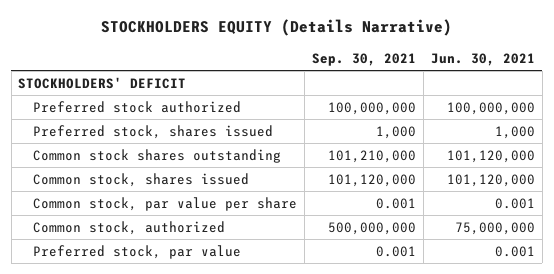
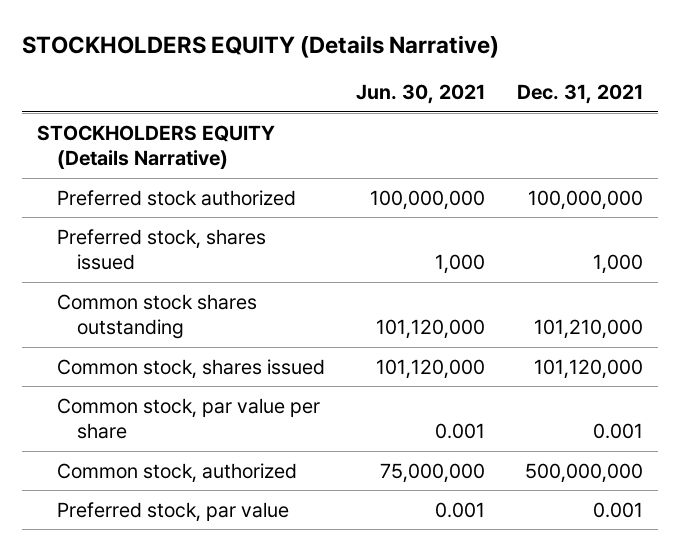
[312,52,417,66] Sep. 30, 2021 -> none
none -> [516,84,643,105] Dec. 31, 2021
[18,76,187,89] STOCKHOLDERS' DEFICIT -> [37,124,276,170] STOCKHOLDERS EQUITY (Details Narrative)

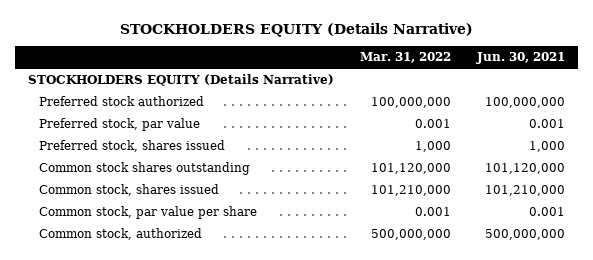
[516,84,643,105] Dec. 31, 2021 -> none
none -> [360,52,452,64] Mar. 31, 2022
[57,501,290,522] Preferred stock, par value -> [39,118,201,132] Preferred stock, par value
[376,358,486,379] 101,120,000 -> [485,185,566,197] 101,210,000
[380,462,486,483] 75,000,000 -> [485,229,566,241] 500,000,000

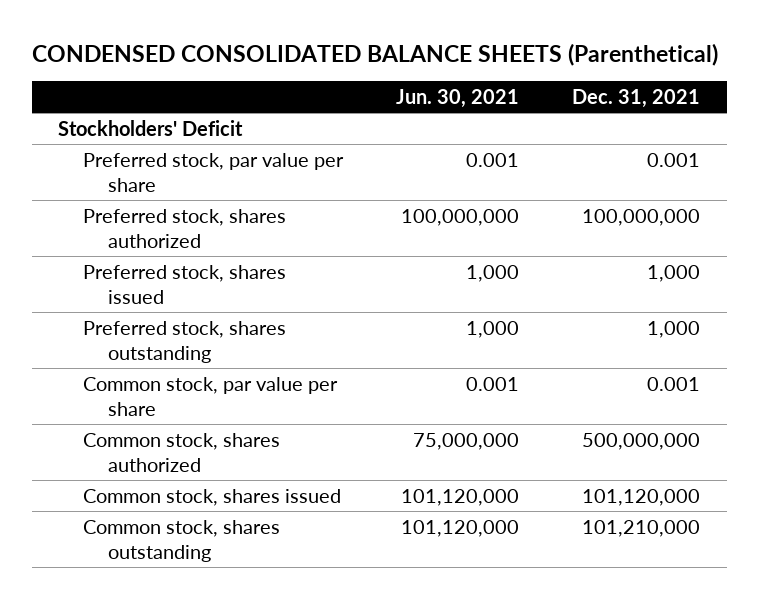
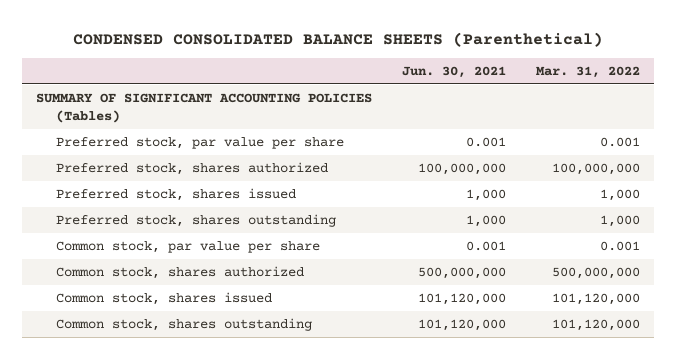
[572,88,701,108] Dec. 31, 2021 -> none
none -> [535,65,640,78] Mar. 31, 2022
[58,119,244,136] Stockholders' Deficit -> none
none -> [36,93,373,124] SUMMARY OF SIGNIFICANT ACCOUNTING POLICIES (Tables)
[413,432,520,450] 75,000,000 -> [418,267,507,280] 500,000,000

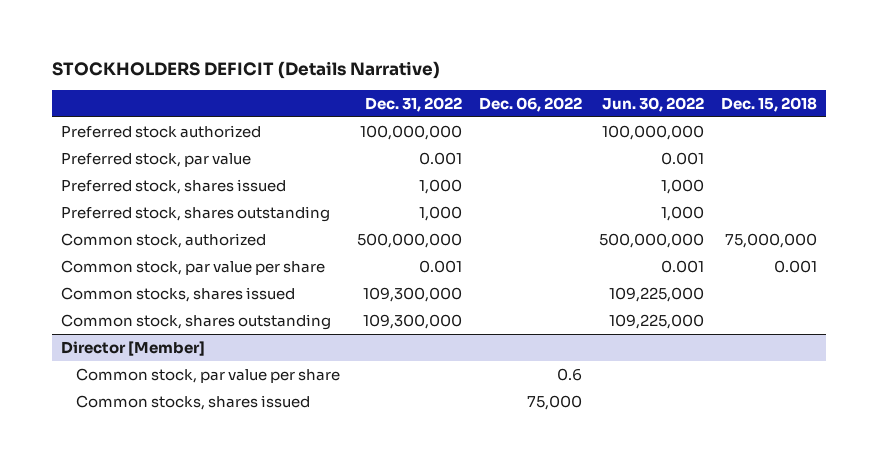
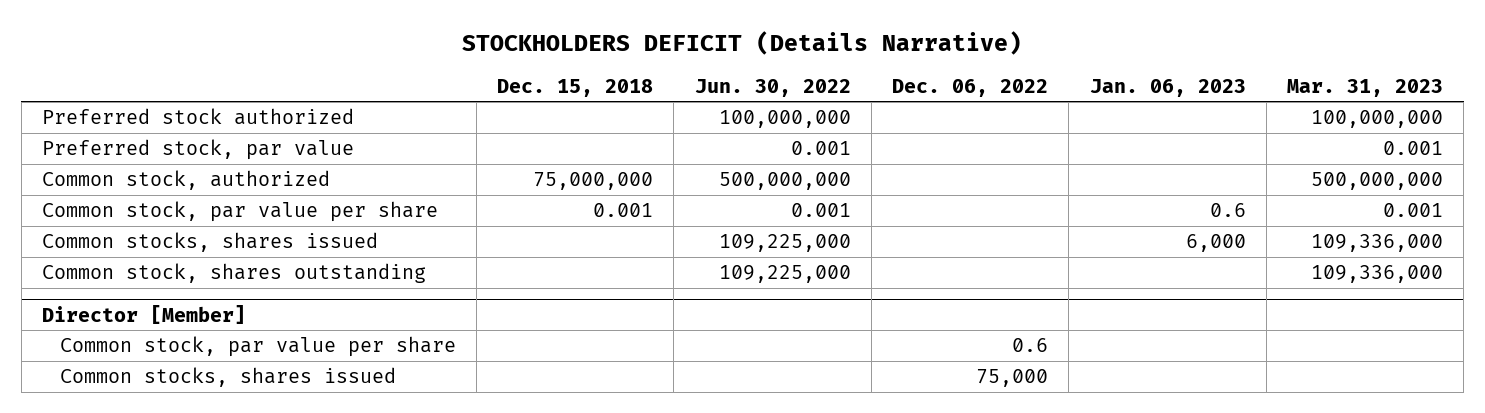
[364,96,462,112] Dec. 31, 2022 -> none
none -> [1089,78,1246,97] Jan. 06, 2023
none -> [1286,78,1443,97] Mar. 31, 2023
[60,178,286,194] Preferred stock, shares issued -> none
[60,205,330,222] Preferred stock, shares outstanding -> none

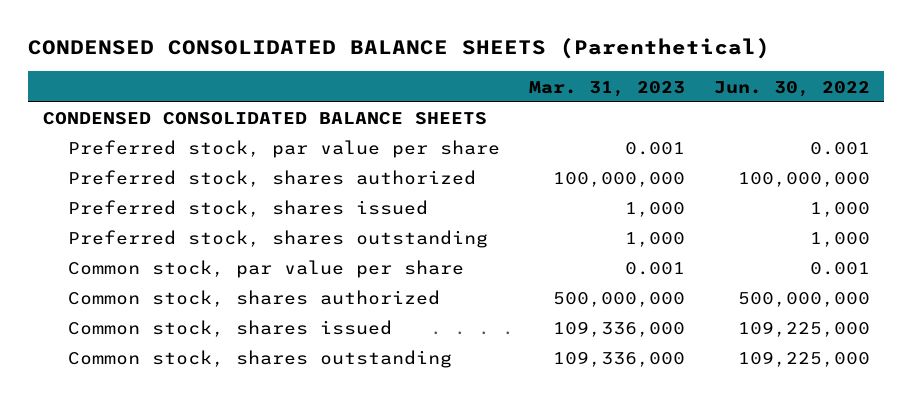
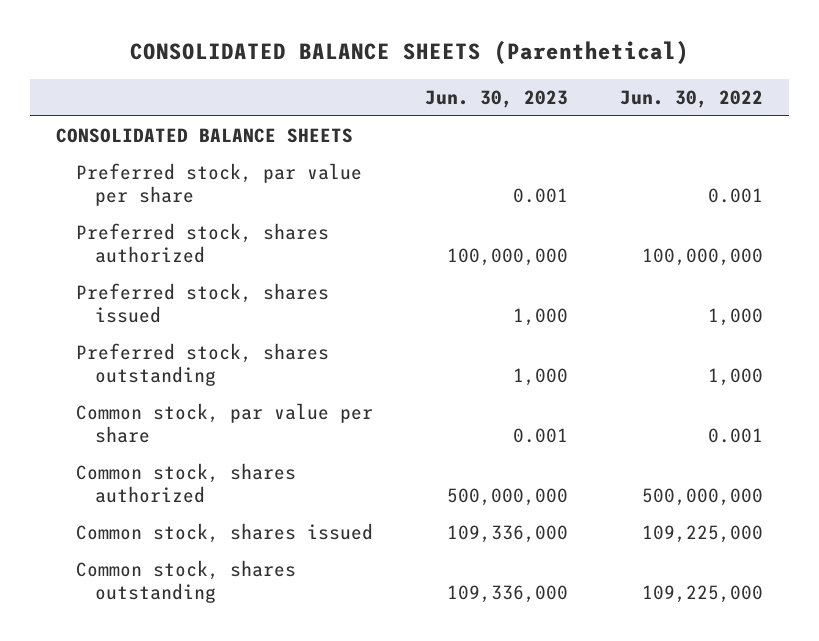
[28,38,771,60] CONDENSED CONSOLIDATED BALANCE SHEETS (Parenthetical) -> [129,41,689,65] CONSOLIDATED BALANCE SHEETS (Parenthetical)
[528,80,685,97] Mar. 31, 2023 -> none
none -> [424,89,568,108] Jun. 30, 2023
[42,112,487,126] CONDENSED CONSOLIDATED BALANCE SHEETS -> [55,128,353,144] CONSOLIDATED BALANCE SHEETS

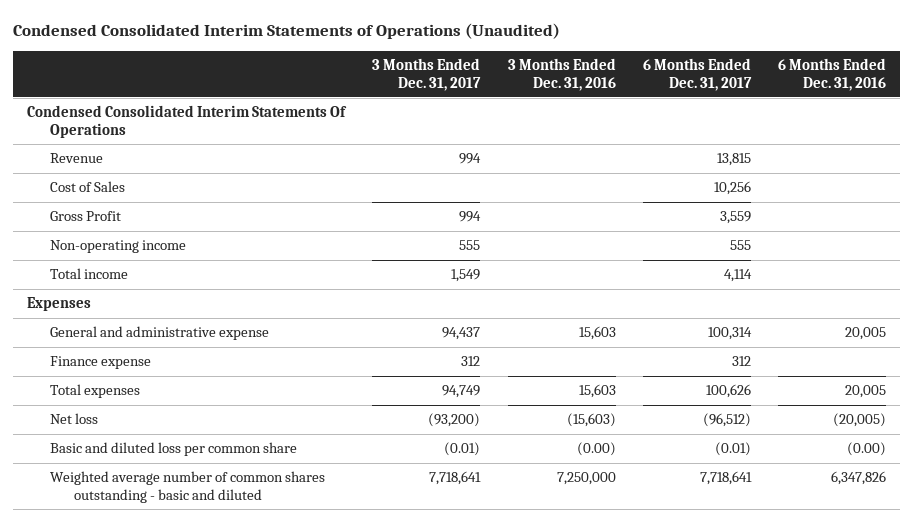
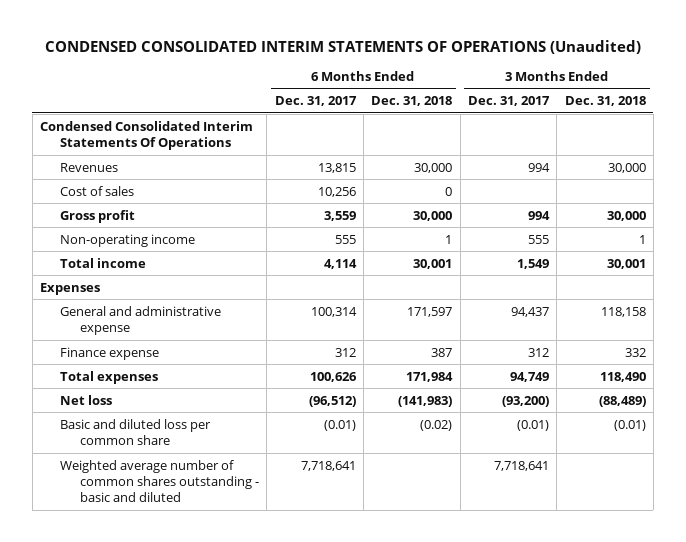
[13,23,561,40] Condensed Consolidated Interim Statements of Operations (Unaudited) -> [44,39,641,54] CONDENSED CONSOLIDATED INTERIM STATEMENTS OF OPERATIONS (Unaudited)
[507,58,616,91] 3 Months Ended Dec. 31, 2016 -> none
[778,58,887,91] 6 Months Ended Dec. 31, 2016 -> none
none -> [371,96,453,107] Dec. 31, 2018
none -> [564,96,646,107] Dec. 31, 2018
[50,153,104,164] Revenue -> [60,162,119,172] Revenues
[50,181,126,193] Cost of Sales -> [60,185,135,196] Cost of sales
[50,211,122,222] Gross Profit -> [60,209,136,223] Gross profit

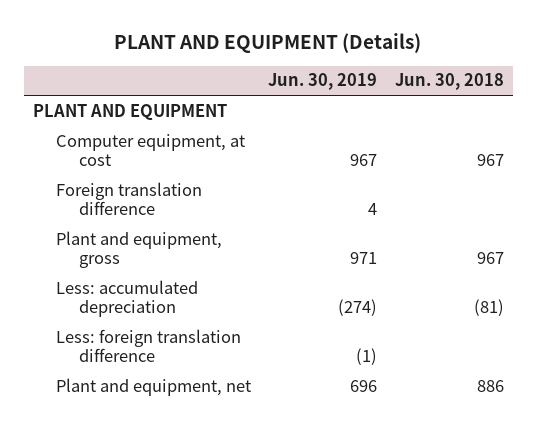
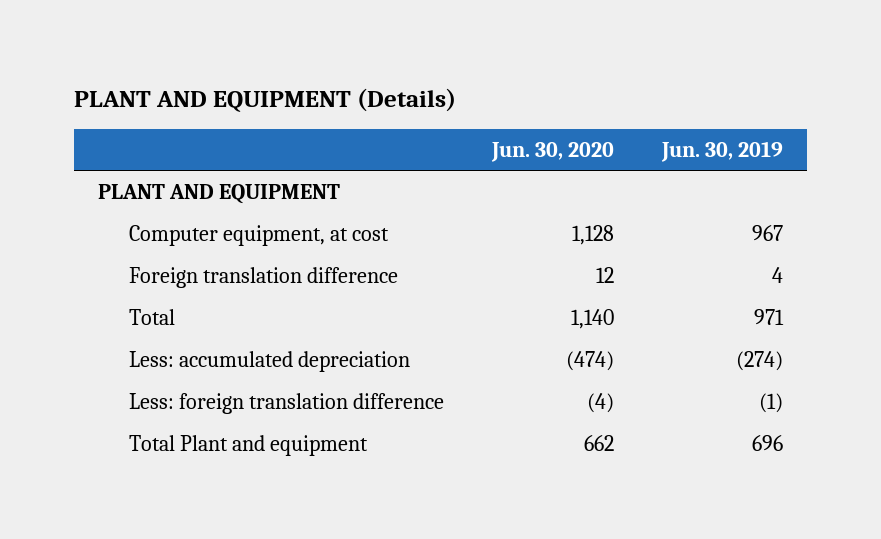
[394,73,504,91] Jun. 30, 2018 -> none
none -> [490,141,614,162] Jun. 30, 2020
[55,230,222,269] Plant and equipment, gross -> [129,309,176,326] Total
[55,377,251,396] Plant and equipment, net -> [129,435,369,457] Total Plant and equipment

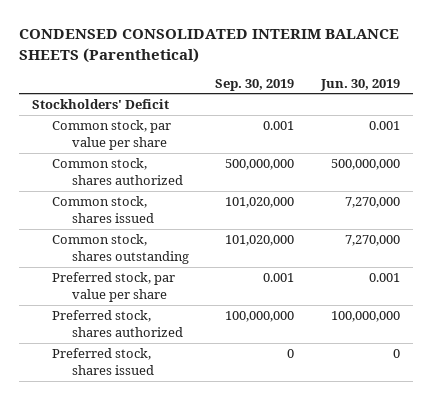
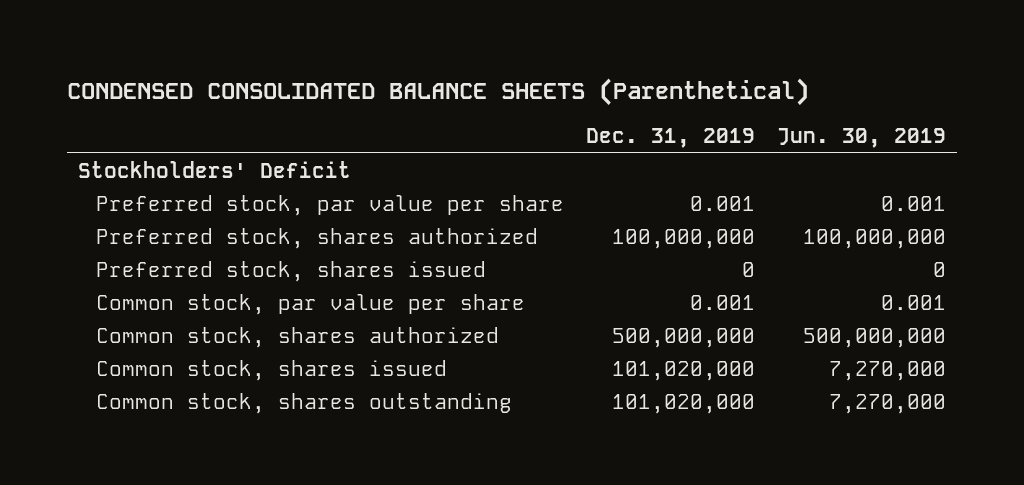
[18,29,399,63] CONDENSED CONSOLIDATED INTERIM BALANCE SHEETS (Parenthetical) -> [66,77,809,106] CONDENSED CONSOLIDATED BALANCE SHEETS (Parenthetical)
[215,78,295,91] Sep. 30, 2019 -> none
none -> [585,128,755,149] Dec. 31, 2019
[51,272,175,303] Preferred stock, par value per share -> [95,194,564,216] Preferred stock, par value per share
[51,310,183,338] Preferred stock, shares authorized -> [95,227,538,249] Preferred stock, shares authorized
[51,348,154,376] Preferred stock, shares issued -> [95,260,486,282] Preferred stock, shares issued

